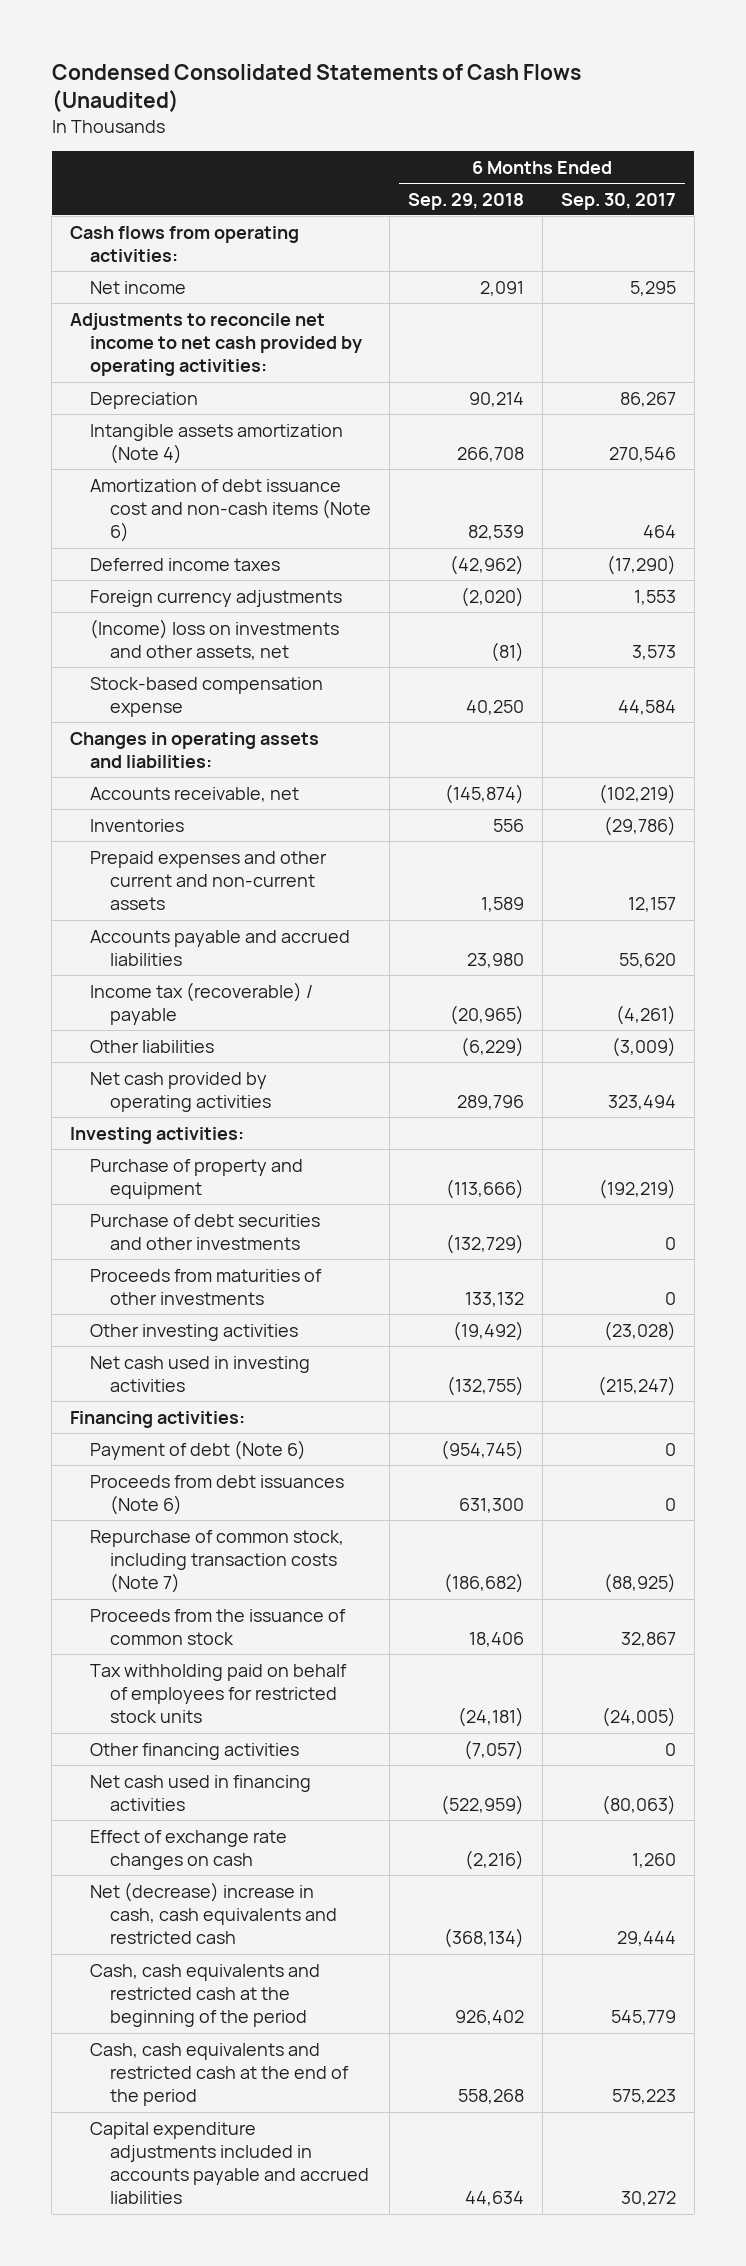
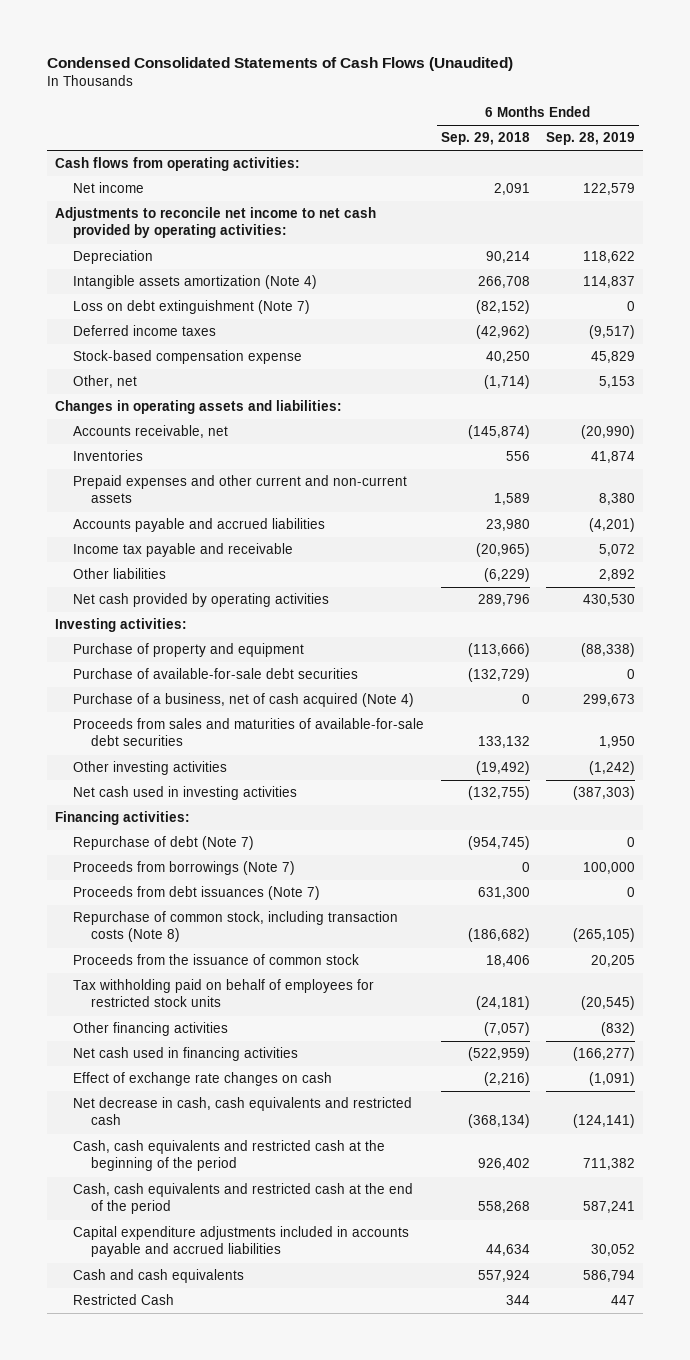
[560,192,676,210] Sep. 30, 2017 -> none
none -> [546,132,636,146] Sep. 28, 2019
[90,478,372,543] Amortization of debt issuance cost and non-cash items (Note 6) -> none
none -> [73,300,311,315] Loss on debt extinguishment (Note 7)
[90,589,343,607] Foreign currency adjustments -> none
[90,618,340,660] (Income) loss on investments and other assets, net -> none
none -> [73,375,138,389] Other, net
[90,981,314,1025] Income tax (recoverable) / payable -> [73,543,294,558] Income tax payable and receivable
[90,1213,321,1250] Purchase of debt securities and other investments -> [73,668,359,680] Purchase of available-for-sale debt securities
none -> [73,693,415,708] Purchase of a business, net of cash acquired (Note 4)
[90,1268,323,1305] Proceeds from maturities of other investments -> [73,718,425,747] Proceeds from sales and maturities of available-for-sale debt securities
[90,1439,307,1460] Payment of debt (Note 6) -> [73,836,255,851] Repurchase of debt (Note 7)
[90,1474,345,1515] Proceeds from debt issuances (Note 6) -> [73,861,296,876] Proceeds from borrowings (Note 7)
[459,1497,525,1513] 631,300 -> [521,862,530,873] 0
none -> [73,886,321,901] Proceeds from debt issuances (Note 7)
[90,1529,345,1594] Repurchase of common stock, including transaction costs (Note 7) -> [73,911,399,943] Repurchase of common stock, including transaction costs (Note 8)
[90,1881,338,1945] Net (decrease) increase in cash, cash equivalents and restricted cash -> [73,1097,413,1126] Net decrease in cash, cash equivalents and restricted cash
none -> [73,1269,245,1284] Cash and cash equivalents
none -> [73,1294,175,1306] Restricted Cash

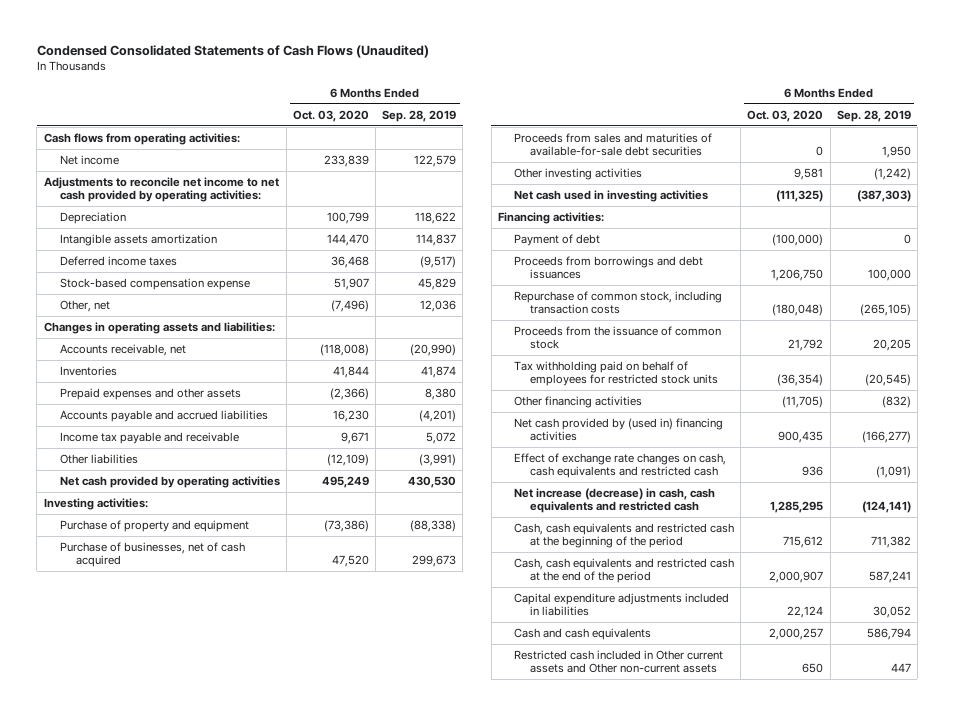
[440,132,530,146] Sep. 29, 2018 -> none
none -> [292,109,369,122] Oct. 03, 2020
[73,300,311,315] Loss on debt extinguishment (Note 7) -> none
[73,275,318,290] Intangible assets amortization (Note 4) -> [59,234,217,247] Intangible assets amortization
[599,376,636,389] 5,153 -> [420,300,457,313] 12,036
[73,475,408,504] Prepaid expenses and other current and non-current assets -> [59,388,241,401] Prepaid expenses and other assets
[599,569,636,582] 2,892 -> [419,454,457,467] (3,991)
[73,668,359,680] Purchase of available-for-sale debt securities -> none
[73,693,415,708] Purchase of a business, net of cash acquired (Note 4) -> [59,542,245,568] Purchase of businesses, net of cash acquired
[73,886,321,901] Proceeds from debt issuances (Note 7) -> none
[73,836,255,851] Repurchase of debt (Note 7) -> [514,234,601,247] Payment of debt
[73,861,296,876] Proceeds from borrowings (Note 7) -> [514,256,704,280] Proceeds from borrowings and debt issuances
[73,911,399,943] Repurchase of common stock, including transaction costs (Note 8) -> [514,291,723,315] Repurchase of common stock, including transaction costs
[73,1047,299,1062] Net cash used in financing activities -> [514,418,724,442] Net cash provided by (used in) financing activities
[73,1072,333,1087] Effect of exchange rate changes on cash -> [514,453,727,479] Effect of exchange rate changes on cash, cash equivalents and restricted cash
[73,1097,413,1126] Net decrease in cash, cash equivalents and restricted cash -> [514,488,716,514] Net increase (decrease) in cash, cash equivalents and restricted cash
[73,1226,410,1258] Capital expenditure adjustments included in accounts payable and accrued liabilities -> [514,593,730,617] Capital expenditure adjustments included in liabilities
[73,1294,175,1306] Restricted Cash -> [514,650,724,674] Restricted cash included in Other current assets and Other non-current assets

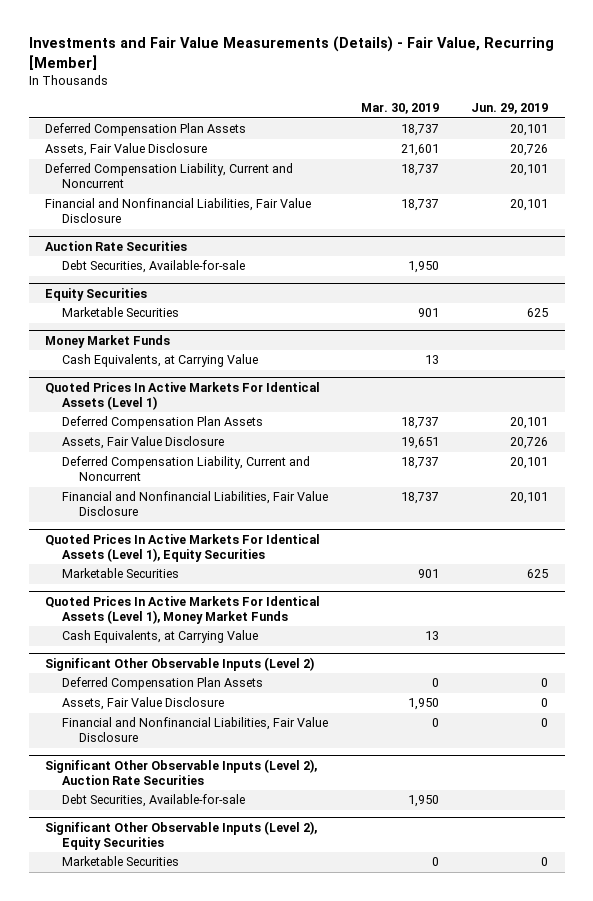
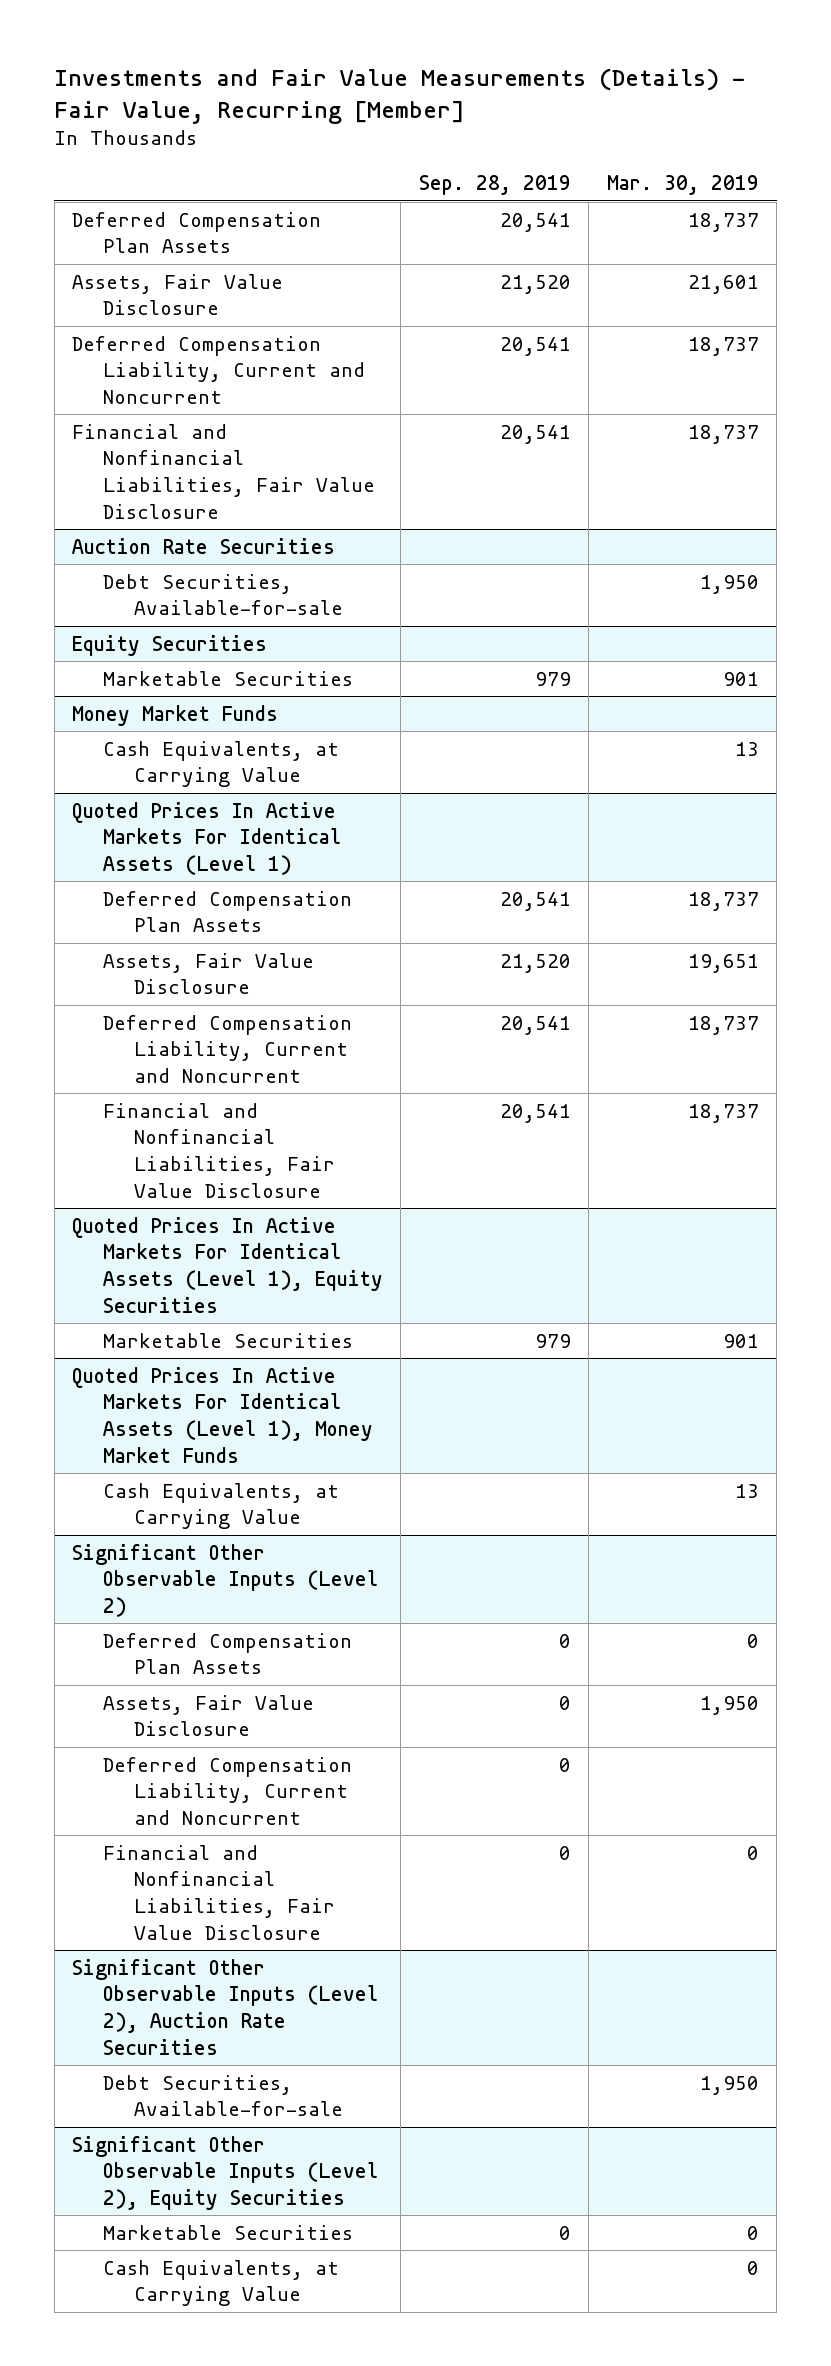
[471,103,549,115] Jun. 29, 2019 -> none
none -> [418,175,571,196] Sep. 28, 2019
none -> [102,1756,352,1825] Deferred Compensation Liability, Current and Noncurrent
none -> [102,2259,339,2307] Cash Equivalents, at Carrying Value

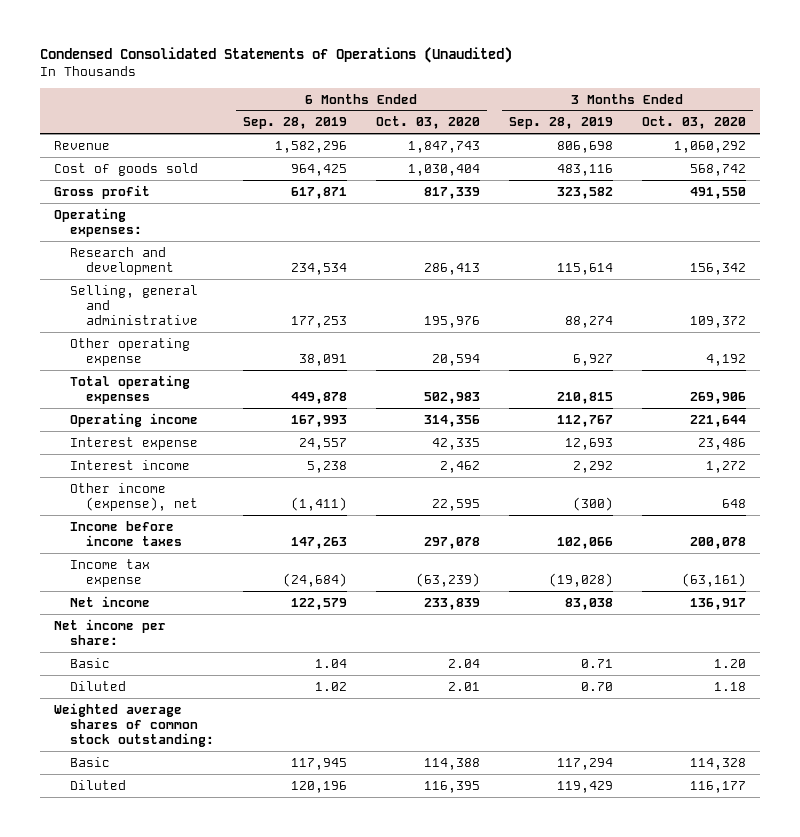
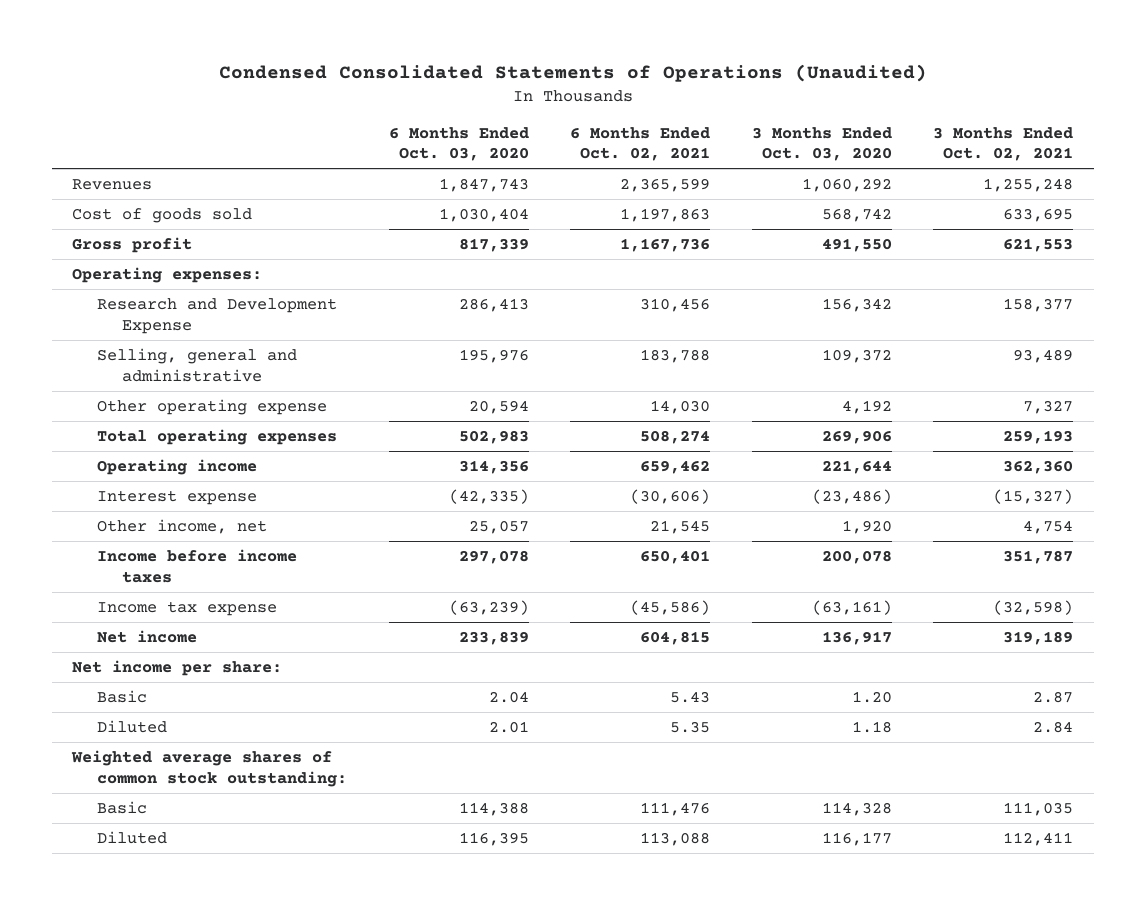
[242,117,347,130] Sep. 28, 2019 -> none
[508,117,613,130] Sep. 28, 2019 -> none
none -> [570,126,711,161] 6 Months Ended Oct. 02, 2021
none -> [933,126,1074,161] 3 Months Ended Oct. 02, 2021
[54,140,111,150] Revenue -> [72,179,153,191] Revenues
[69,246,174,275] Research and development -> [97,298,338,334] Research and Development Expense
[69,459,190,470] Interest income -> none
[431,437,480,450] 42,335 -> [448,489,529,505] (42,335)
[697,437,746,450] 23,486 -> [811,489,892,505] (23,486)
[69,482,198,511] Other income (expense), net -> [97,519,268,535] Other income, net
[431,498,480,511] 22,595 -> [468,520,529,535] 25,057
[721,498,746,508] 648 -> [841,520,892,535] 1,920

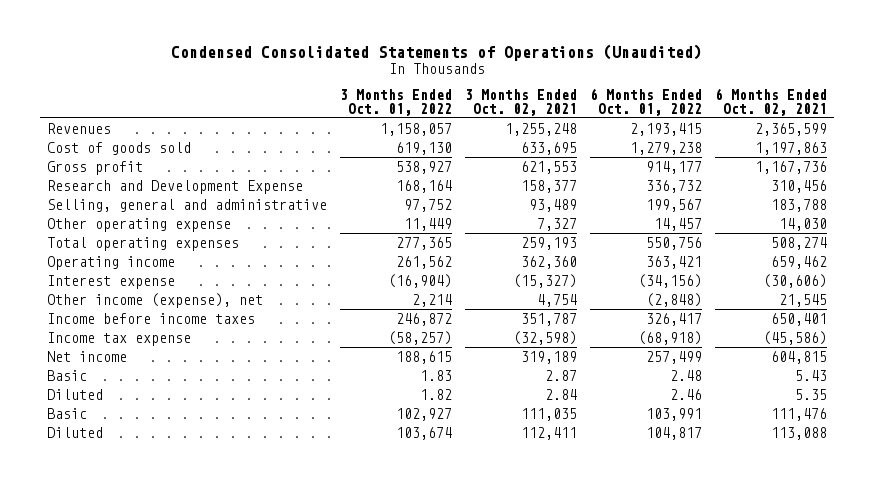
[388,126,529,161] 6 Months Ended Oct. 03, 2020 -> none
[751,126,892,161] 3 Months Ended Oct. 03, 2020 -> none
none -> [339,88,452,116] 3 Months Ended Oct. 01, 2022
none -> [590,87,703,116] 6 Months Ended Oct. 01, 2022
[72,267,263,284] Operating expenses: -> none
[97,519,268,535] Other income, net -> [46,292,263,308] Other income (expense), net
[72,660,283,677] Net income per share: -> none
[71,750,348,787] Weighted average shares of common stock outstanding: -> none

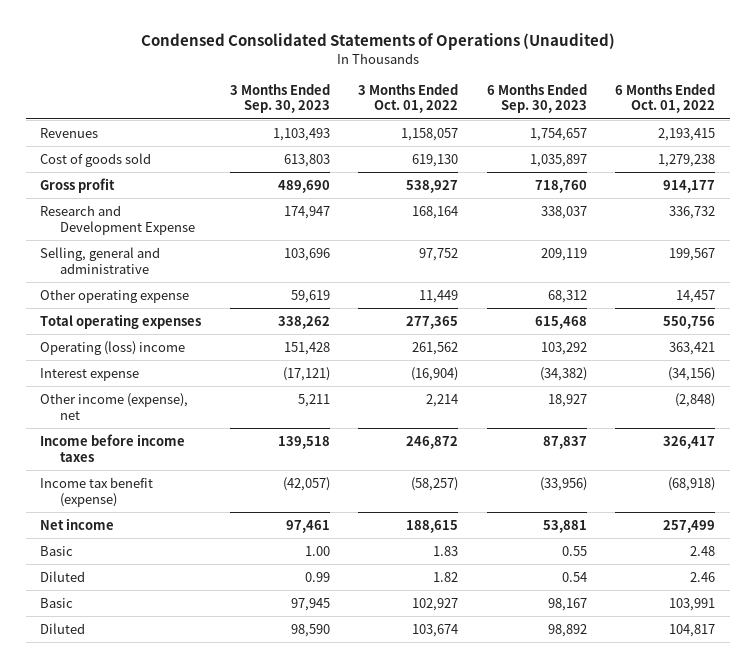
[465,88,578,116] 3 Months Ended Oct. 02, 2021 -> none
[715,87,828,116] 6 Months Ended Oct. 02, 2021 -> none
none -> [229,83,330,114] 3 Months Ended Sep. 30, 2023
none -> [486,83,587,114] 6 Months Ended Sep. 30, 2023
[46,255,175,270] Operating income -> [40,340,186,355] Operating (loss) income
[46,331,191,346] Income tax expense -> [40,476,154,507] Income tax benefit (expense)

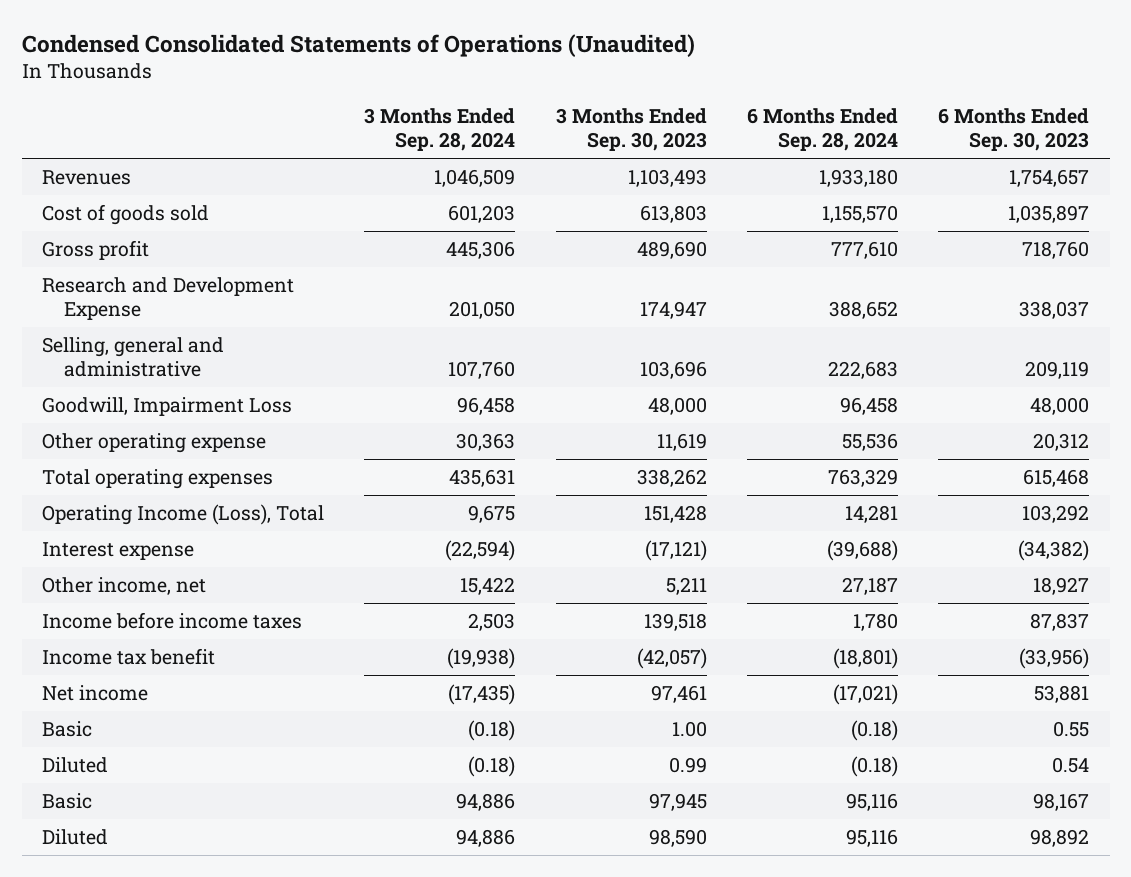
[358,83,459,114] 3 Months Ended Oct. 01, 2022 -> none
[615,83,716,114] 6 Months Ended Oct. 01, 2022 -> none
none -> [364,108,516,152] 3 Months Ended Sep. 28, 2024
none -> [747,108,899,152] 6 Months Ended Sep. 28, 2024
none -> [41,397,292,417] Goodwill, Impairment Loss
[290,289,330,303] 59,619 -> [656,433,707,452] 11,619
[547,289,587,303] 68,312 -> [1033,433,1090,452] 20,312
[40,340,186,355] Operating (loss) income -> [41,504,324,526] Operating Income (Loss), Total
[40,392,189,420] Other income (expense), net -> [41,577,206,596] Other income, net
[40,476,154,507] Income tax benefit (expense) -> [41,648,215,666] Income tax benefit

